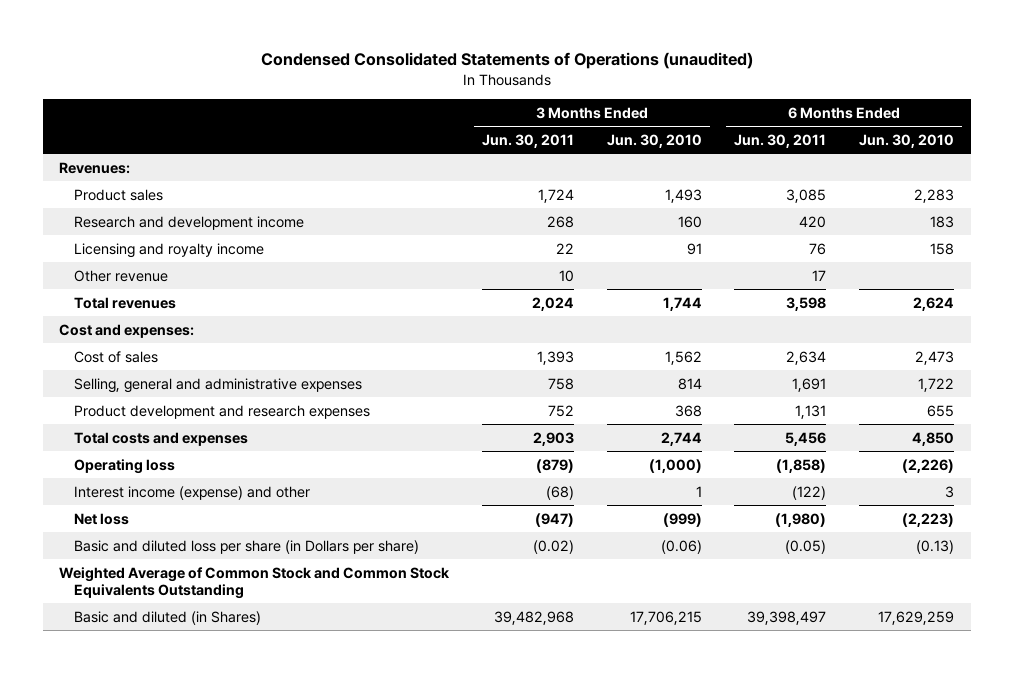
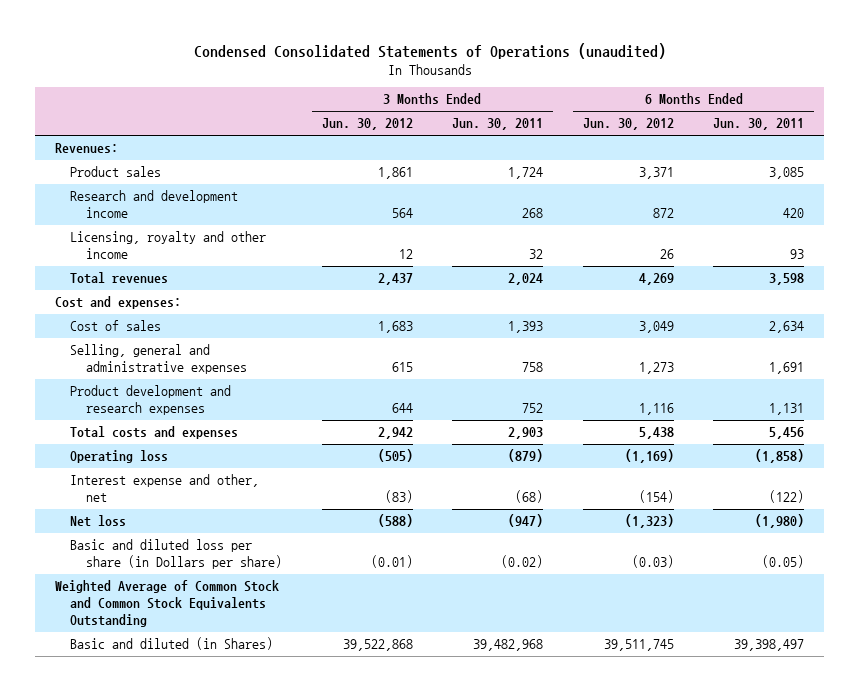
[606,133,702,148] Jun. 30, 2010 -> none
[859,133,955,148] Jun. 30, 2010 -> none
none -> [321,118,413,131] Jun. 30, 2012
none -> [582,118,674,131] Jun. 30, 2012
[73,269,168,282] Other revenue -> none
[73,242,264,258] Licensing and royalty income -> [70,231,267,260] Licensing, royalty and other income
[555,242,574,254] 22 -> [529,249,544,260] 32
[809,242,827,255] 76 -> [790,249,805,260] 93
[73,485,310,500] Interest income (expense) and other -> [70,474,260,503] Interest expense and other, net

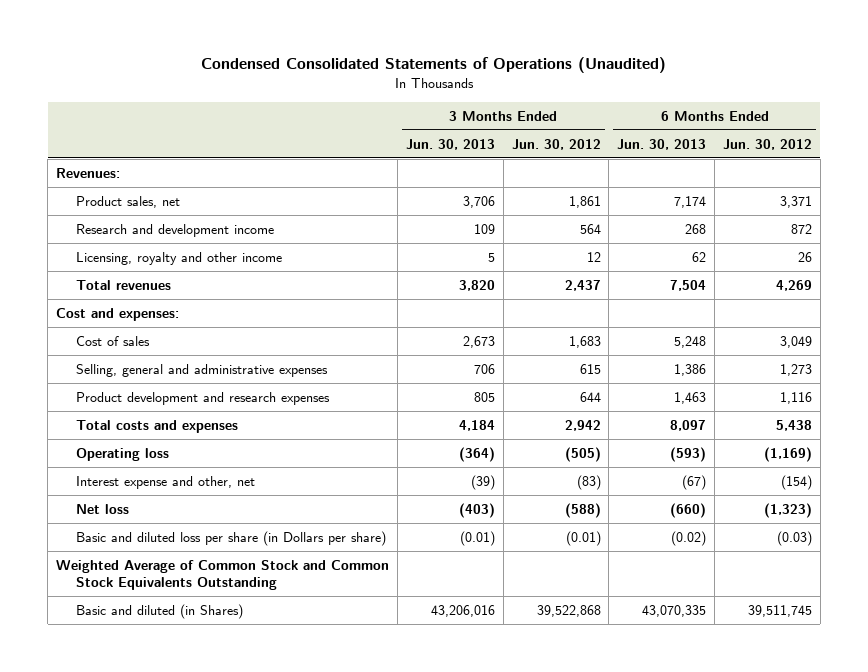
[193,42,666,59] Condensed Consolidated Statements of Operations (unaudited) -> [201,57,667,74] Condensed Consolidated Statements of Operations (Unaudited)
[452,118,544,131] Jun. 30, 2011 -> none
[713,118,805,131] Jun. 30, 2011 -> none
none -> [405,138,495,150] Jun. 30, 2013
none -> [617,138,707,150] Jun. 30, 2013
[70,166,162,178] Product sales -> [75,195,180,208] Product sales, net

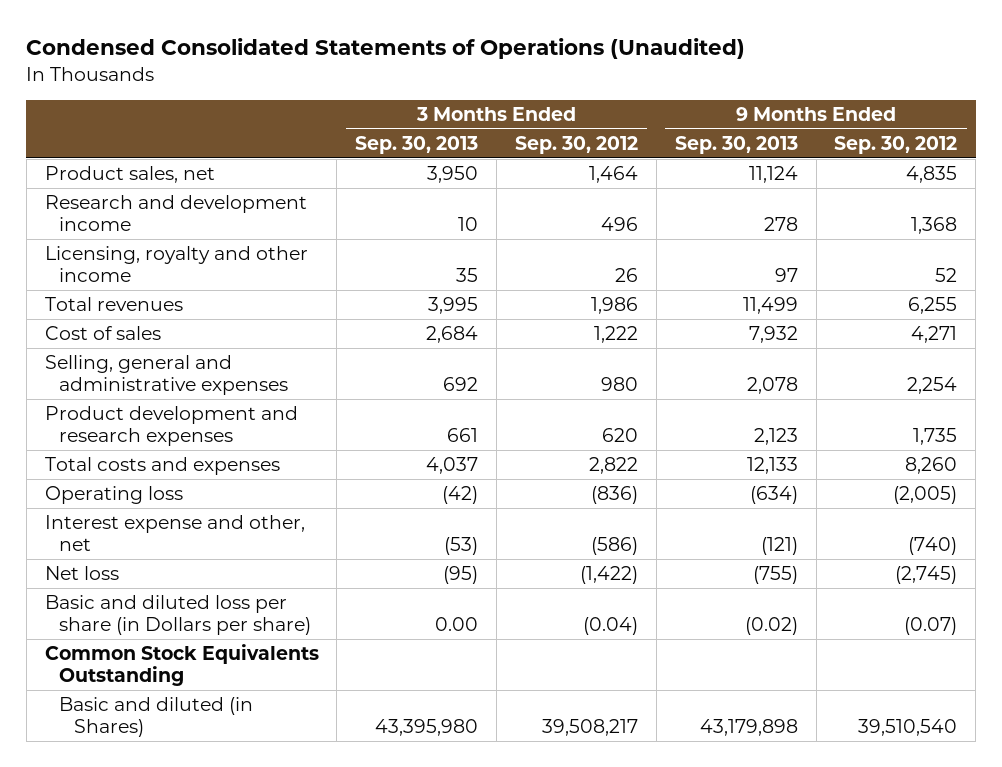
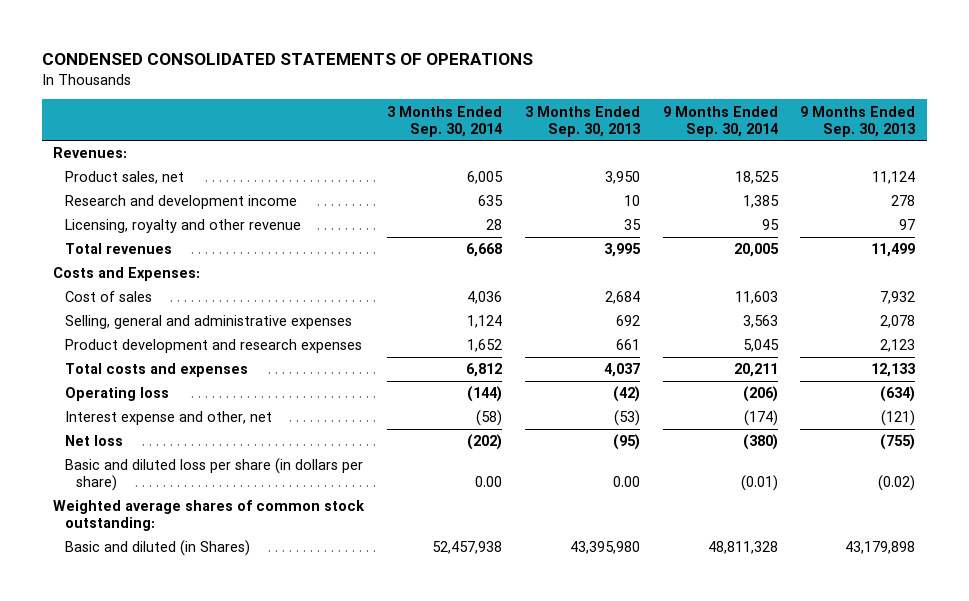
[26,38,746,60] Condensed Consolidated Statements of Operations (Unaudited) -> [42,52,534,65] CONDENSED CONSOLIDATED STATEMENTS OF OPERATIONS
[514,135,638,154] Sep. 30, 2012 -> none
[834,135,958,154] Sep. 30, 2012 -> none
none -> [387,105,503,137] 3 Months Ended Sep. 30, 2014
none -> [662,105,778,137] 9 Months Ended Sep. 30, 2014
none -> [53,147,128,159] Revenues:
[44,246,308,283] Licensing, royalty and other income -> [64,219,301,234] Licensing, royalty and other revenue
none -> [53,267,201,282] Costs and Expenses:
[44,644,319,687] Common Stock Equivalents Outstanding -> none
[44,595,312,636] Basic and diluted loss per share (in Dollars per share) -> [64,458,363,492] Basic and diluted loss per share (in dollars per share)
none -> [53,500,366,532] Weighted average shares of common stock outstanding:

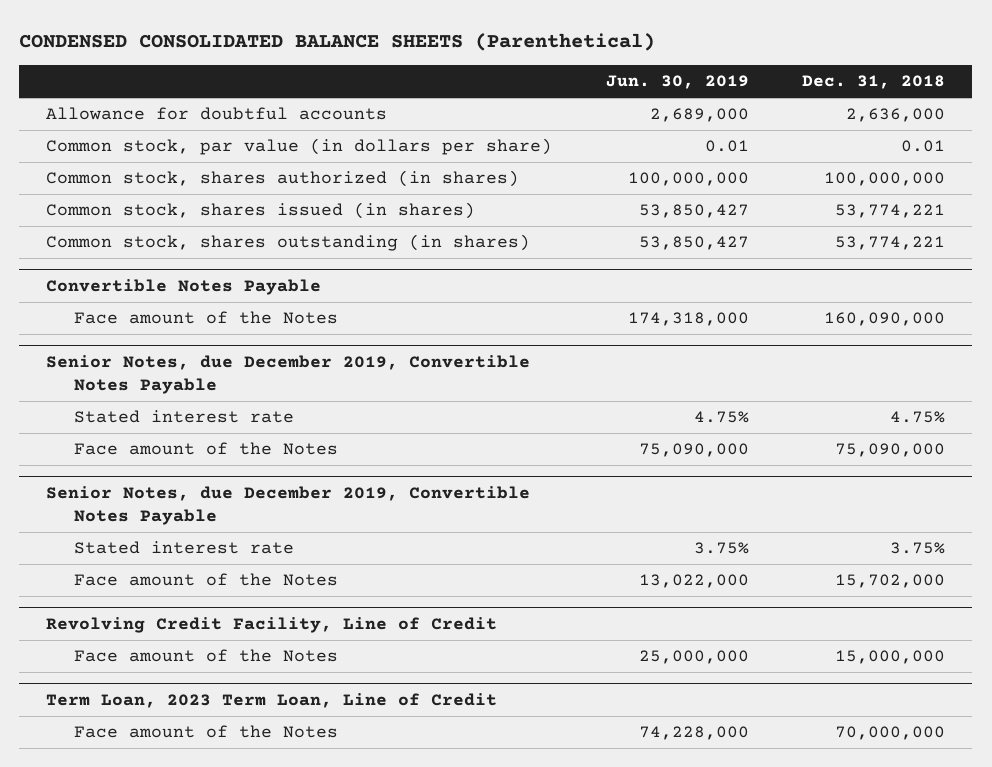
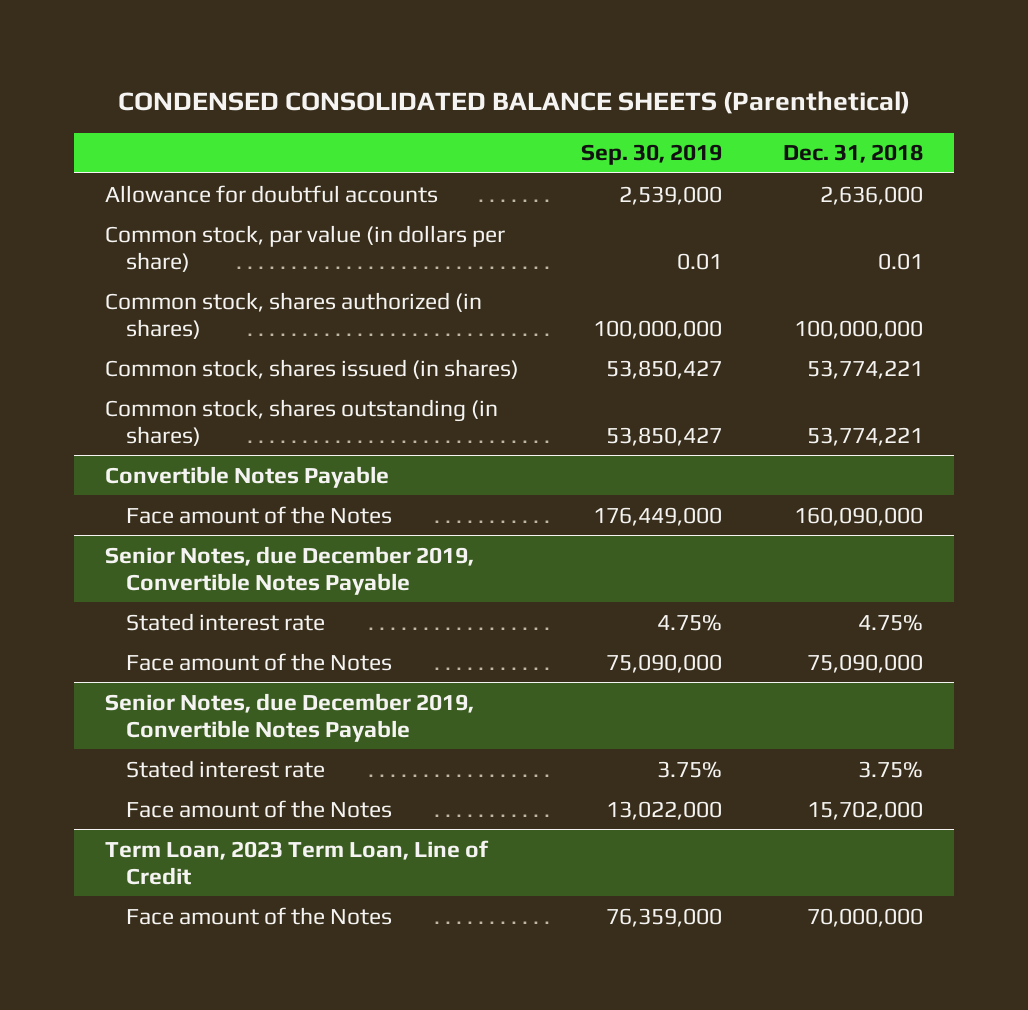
[605,75,749,90] Jun. 30, 2019 -> none
none -> [580,144,722,166] Sep. 30, 2019
[46,617,498,634] Revolving Credit Facility, Line of Credit -> none
[74,649,339,663] Face amount of the Notes -> none

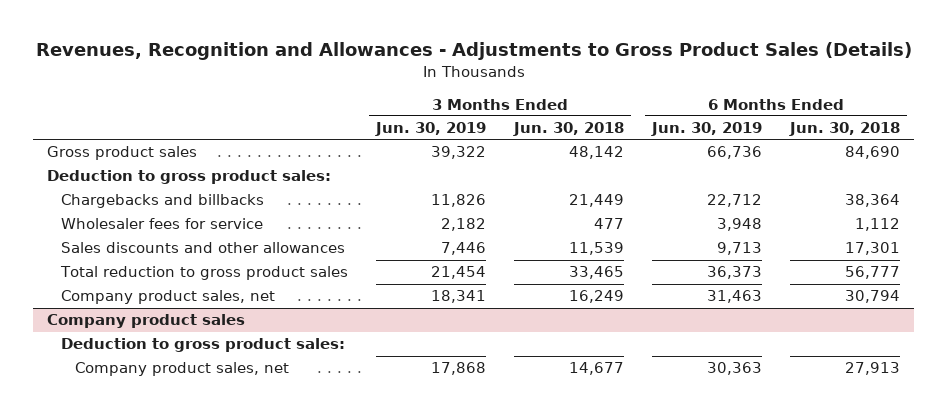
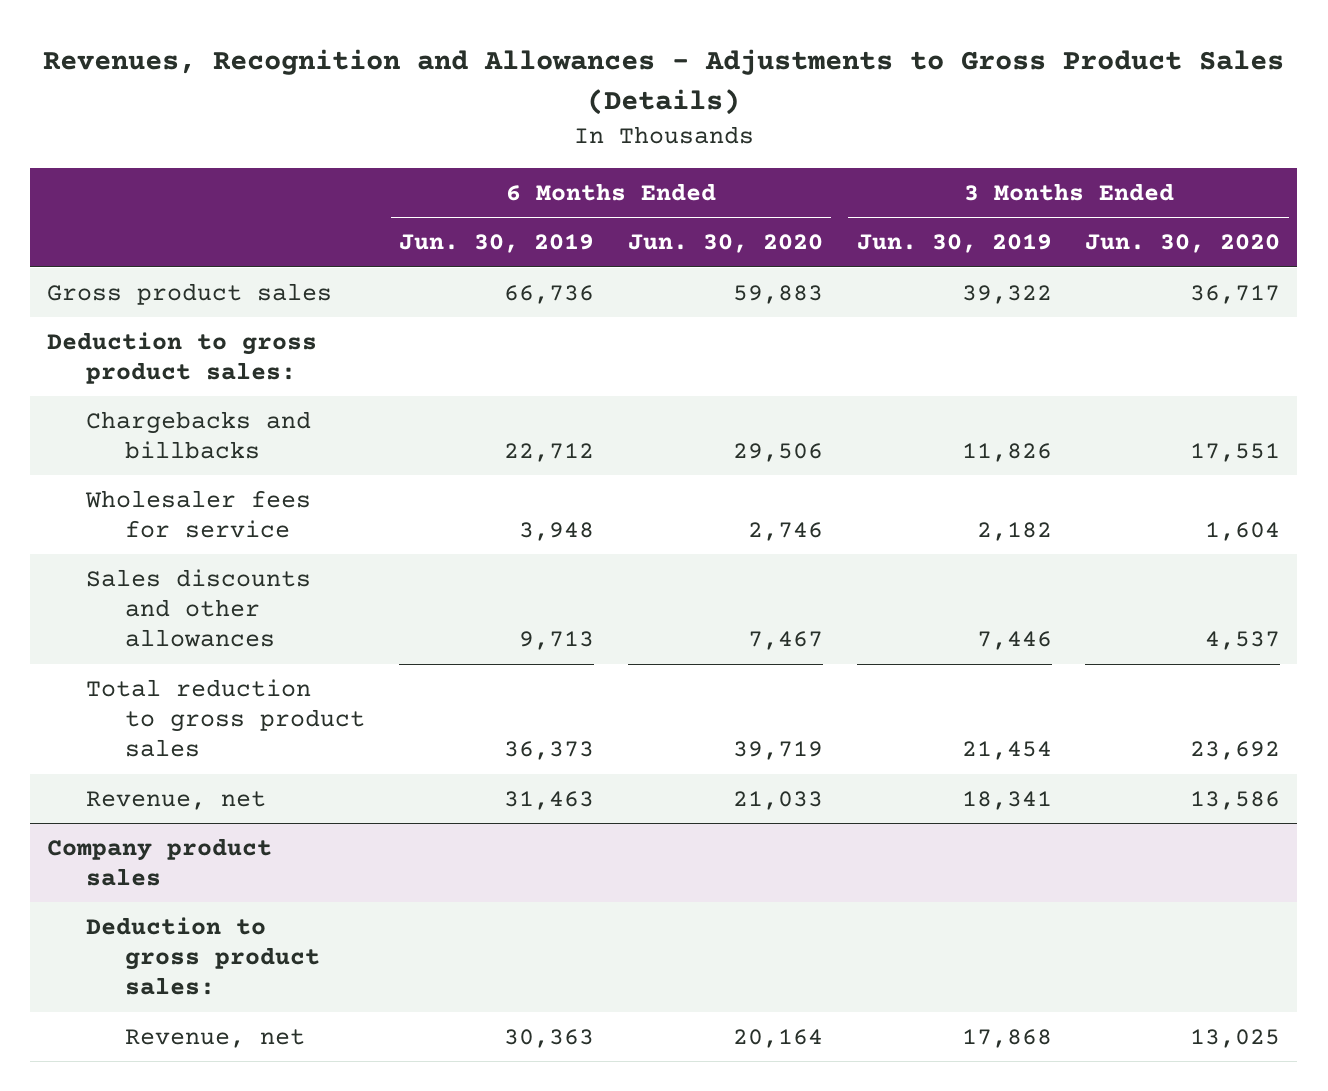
[513,122,625,137] Jun. 30, 2018 -> none
[789,122,901,137] Jun. 30, 2018 -> none
none -> [627,234,823,254] Jun. 30, 2020
none -> [1085,234,1281,254] Jun. 30, 2020
[60,290,275,305] Company product sales, net -> [86,791,267,811] Revenue, net
[74,362,289,377] Company product sales, net -> [125,1029,306,1049] Revenue, net

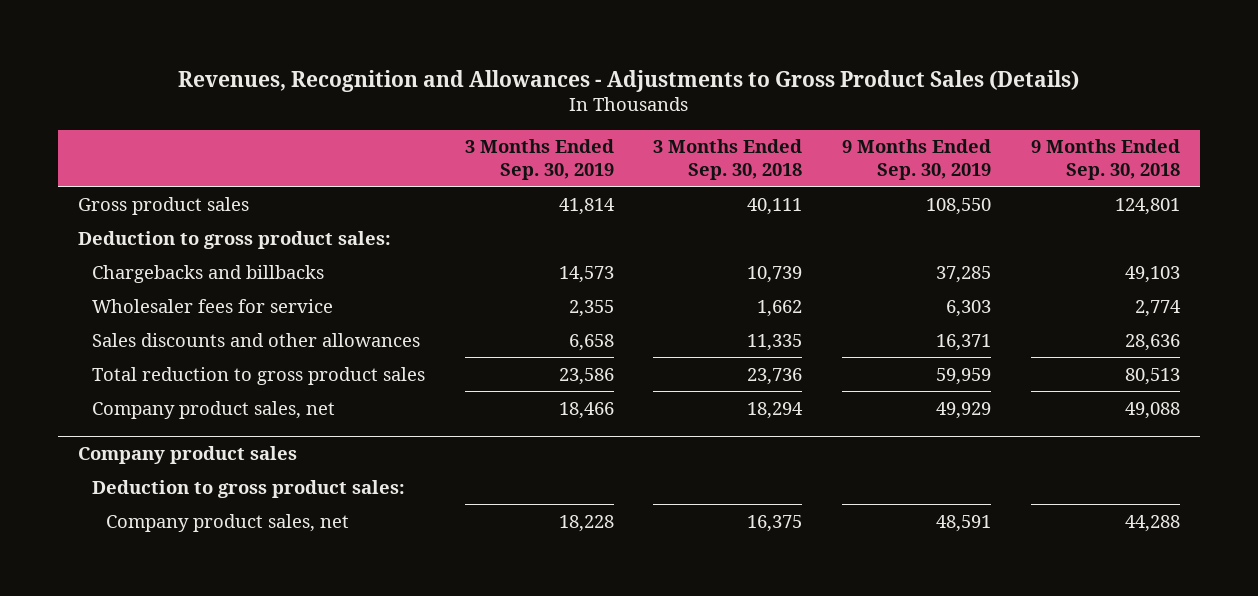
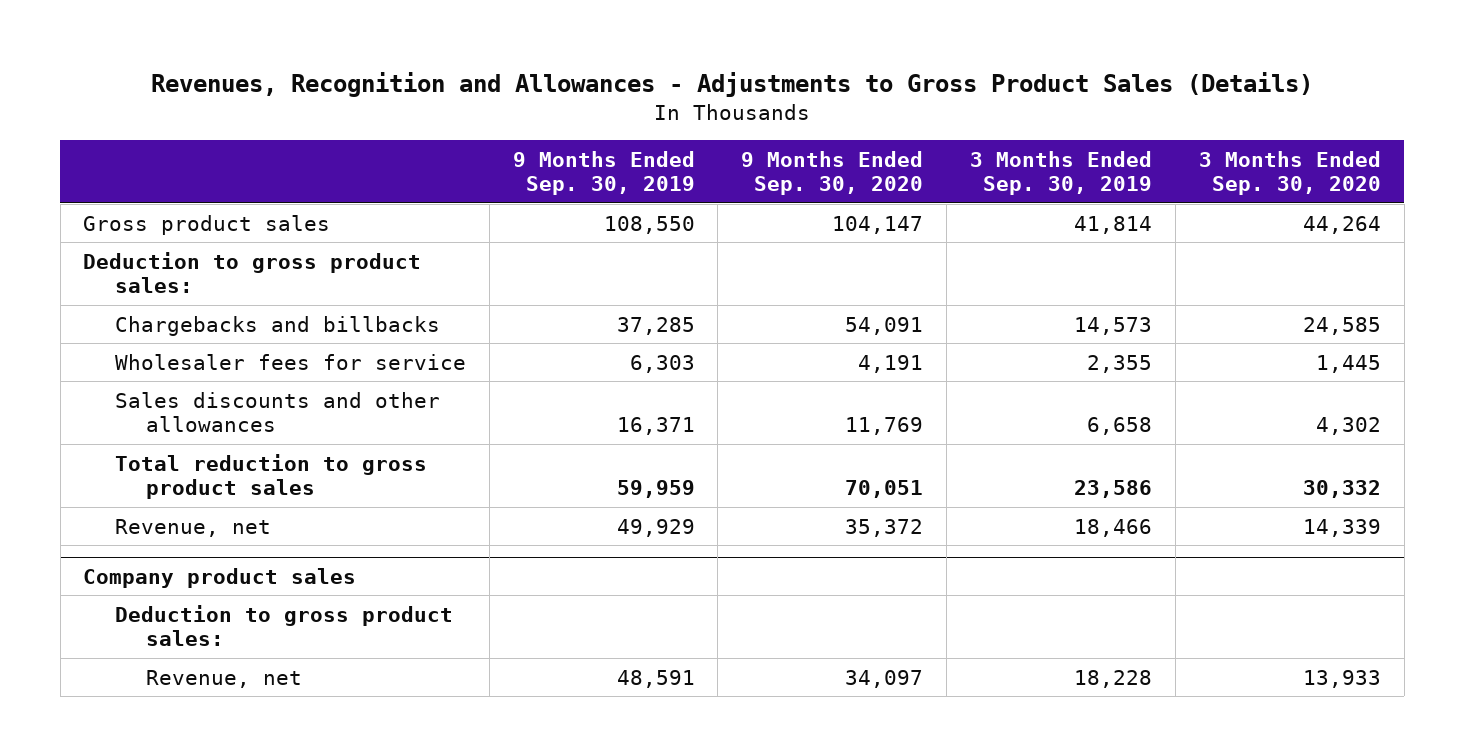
[653,139,803,180] 3 Months Ended Sep. 30, 2018 -> none
[1031,139,1181,180] 9 Months Ended Sep. 30, 2018 -> none
none -> [741,150,924,196] 9 Months Ended Sep. 30, 2020
none -> [1198,150,1381,196] 3 Months Ended Sep. 30, 2020
[91,400,335,419] Company product sales, net -> [114,518,271,537] Revenue, net
[105,513,349,532] Company product sales, net -> [146,669,303,688] Revenue, net

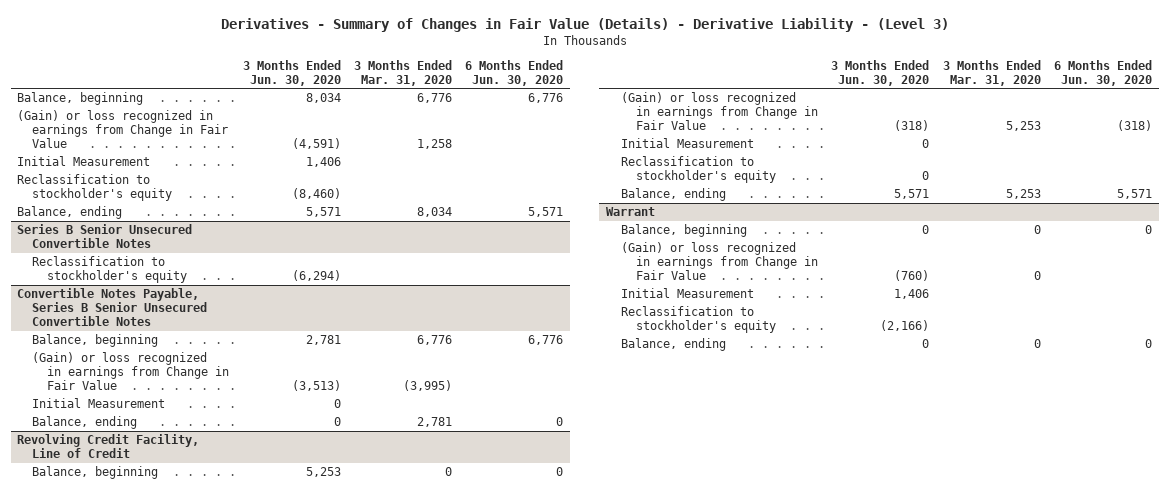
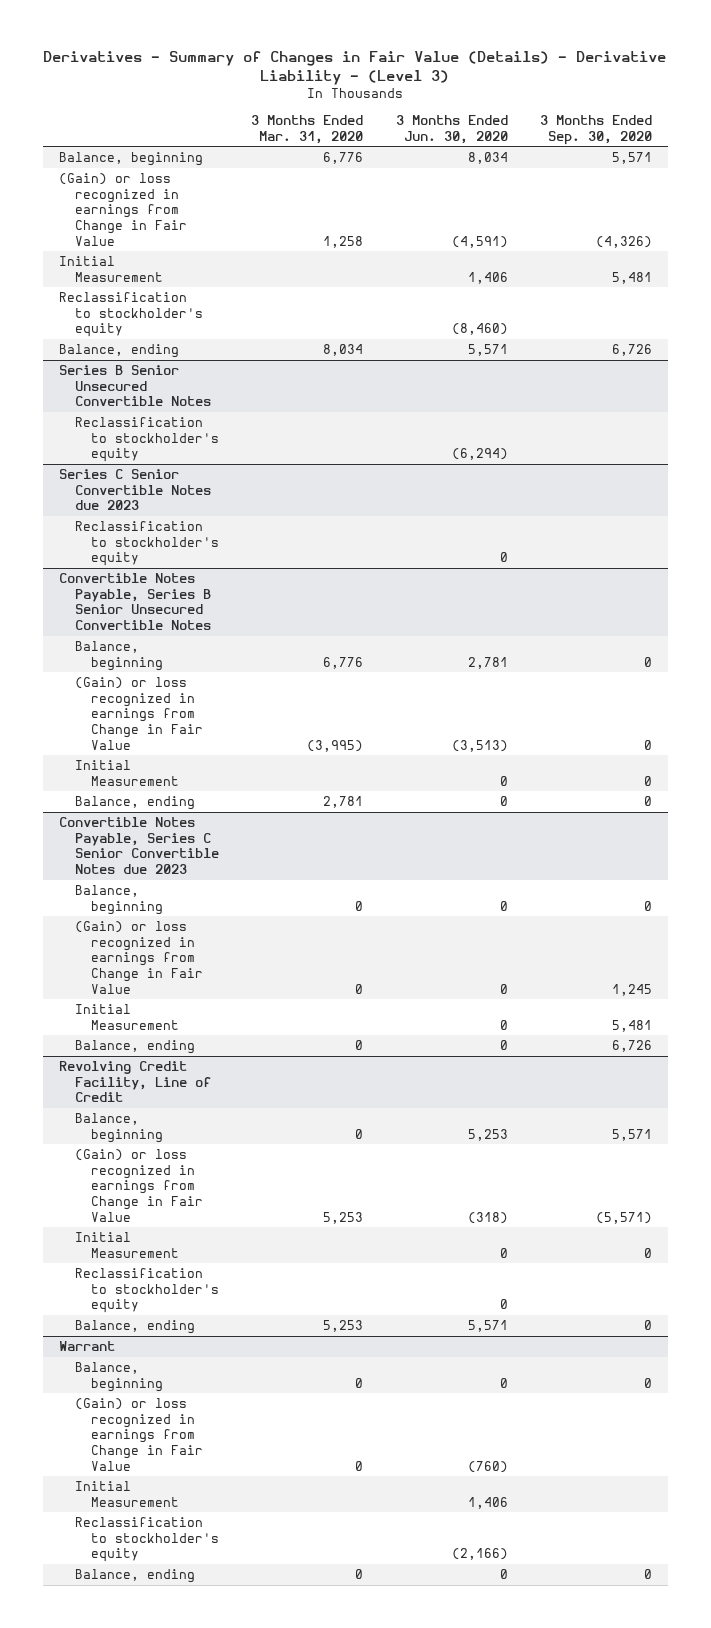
[465,59,564,86] 6 Months Ended Jun. 30, 2020 -> none
none -> [540,115,653,145] 3 Months Ended Sep. 30, 2020
none -> [58,469,211,511] Series C Senior Convertible Notes due 2023
none -> [74,521,220,567] Reclassification to stockholder's equity
none -> [58,817,219,875] Convertible Notes Payable, Series C Senior Convertible Notes due 2023
none -> [74,885,164,915] Balance, beginning
none -> [74,921,204,994] (Gain) or loss recognized in earnings from Change in Fair Value
none -> [74,1004,180,1030] Initial Measurement
none -> [74,1040,195,1055] Balance, ending

